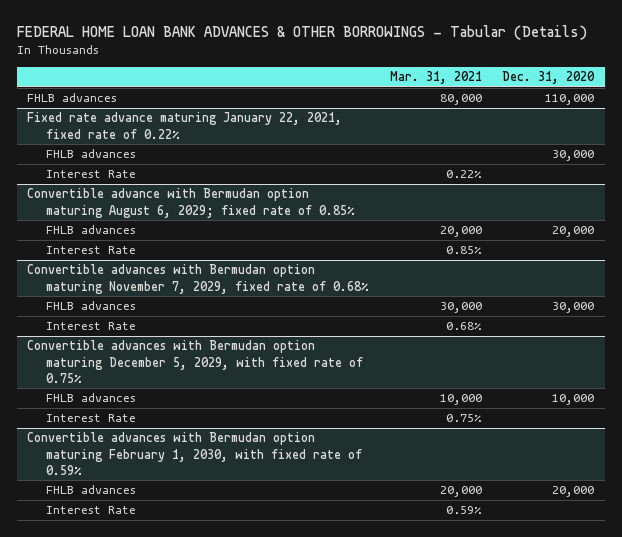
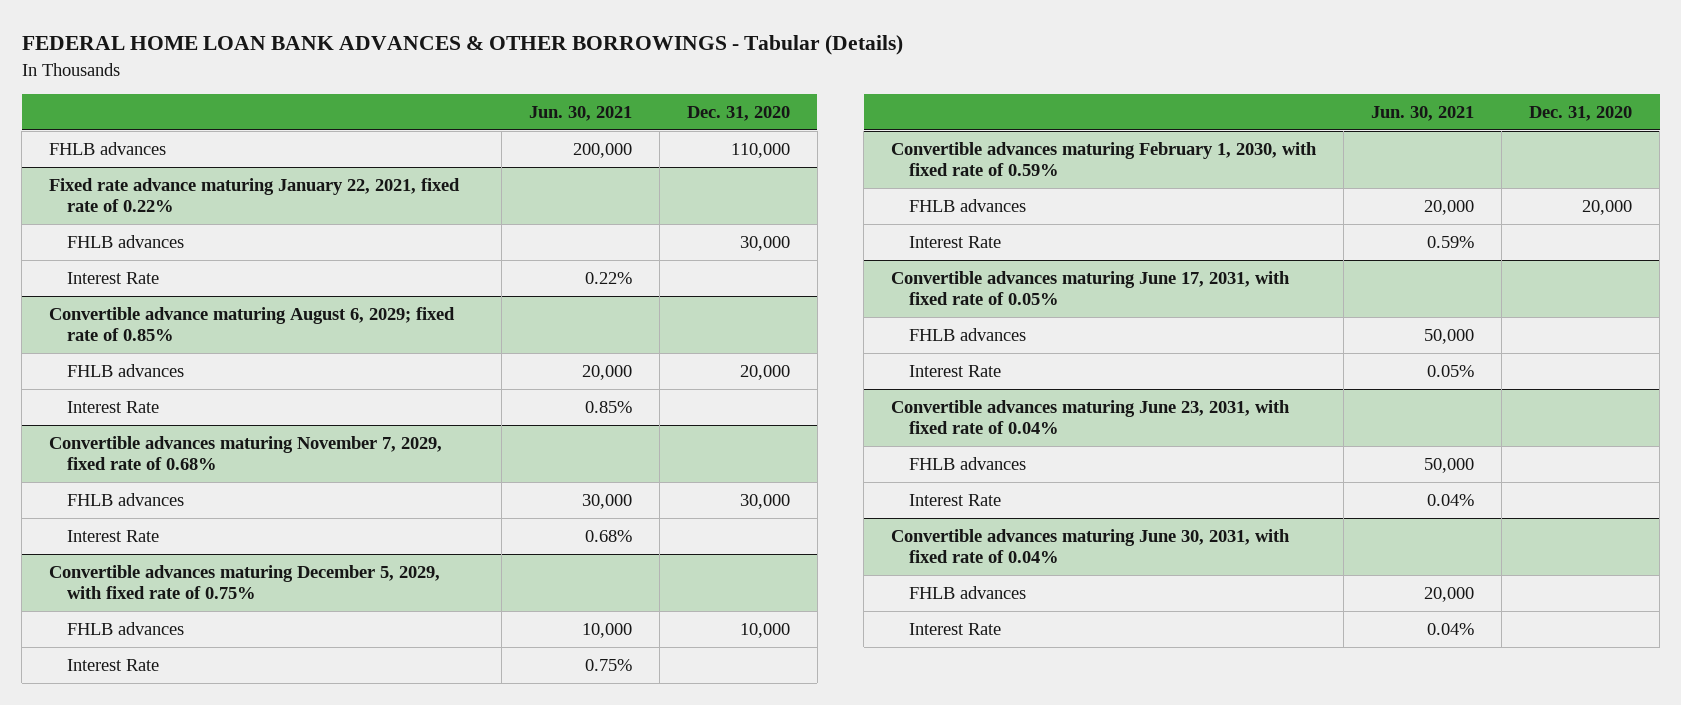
[389,71,482,85] Mar. 31, 2021 -> none
none -> [528,106,632,122] Jun. 30, 2021
[27,188,355,218] Convertible advance with Bermudan option maturing August 6, 2029; fixed rate of 0.85% -> [49,306,456,342] Convertible advance maturing August 6, 2029; fixed rate of 0.85%
[27,264,369,294] Convertible advances with Bermudan option maturing November 7, 2029, fixed rate of 0.68% -> [49,435,443,471] Convertible advances maturing November 7, 2029, fixed rate of 0.68%
[27,340,363,383] Convertible advances with Bermudan option maturing December 5, 2029, with fixed rate of 0.75% -> [49,564,441,600] Convertible advances maturing December 5, 2029, with fixed rate of 0.75%
[27,432,362,475] Convertible advances with Bermudan option maturing February 1, 2030, with fixed rate of 0.59% -> [891,141,1318,177] Convertible advances maturing February 1, 2030, with fixed rate of 0.59%
none -> [891,270,1291,306] Convertible advances maturing June 17, 2031, with fixed rate of 0.05%
none -> [908,327,1026,341] FHLB advances
none -> [908,364,1001,377] Interest Rate
none -> [891,399,1291,435] Convertible advances maturing June 23, 2031, with fixed rate of 0.04%
none -> [908,456,1026,470] FHLB advances
none -> [908,493,1001,506] Interest Rate
none -> [891,528,1291,564] Convertible advances maturing June 30, 2031, with fixed rate of 0.04%
none -> [908,585,1026,599] FHLB advances
none -> [908,622,1001,635] Interest Rate

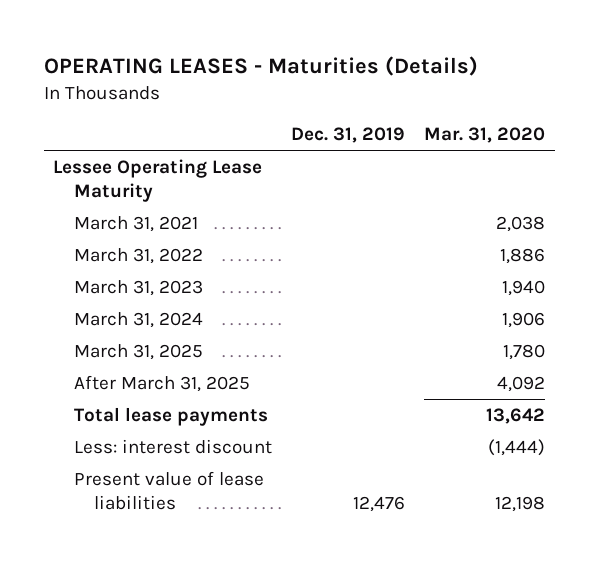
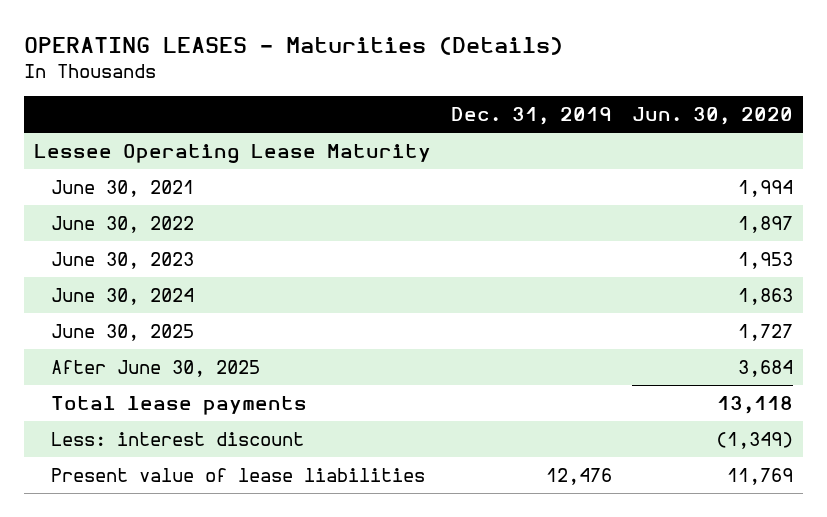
[424,126,546,143] Mar. 31, 2020 -> none
none -> [632,107,794,126] Jun. 30, 2020
[73,216,198,233] March 31, 2021 -> [51,179,195,197] June 30, 2021
[73,248,203,265] March 31, 2022 -> [51,215,195,233] June 30, 2022
[73,280,203,297] March 31, 2023 -> [51,251,195,269] June 30, 2023
[73,312,203,329] March 31, 2024 -> [51,287,195,305] June 30, 2024
[73,344,203,361] March 31, 2025 -> [51,323,195,341] June 30, 2025
[73,375,250,393] After March 31, 2025 -> [51,359,261,377] After June 30, 2025

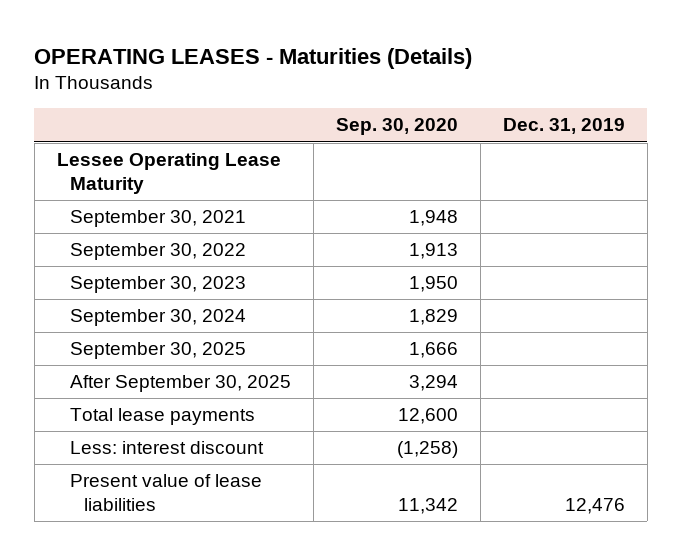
[632,107,794,126] Jun. 30, 2020 -> none
none -> [336,118,459,136] Sep. 30, 2020
[51,179,195,197] June 30, 2021 -> [70,210,247,228] September 30, 2021
[51,215,195,233] June 30, 2022 -> [70,243,247,261] September 30, 2022
[51,251,195,269] June 30, 2023 -> [70,276,247,294] September 30, 2023
[51,287,195,305] June 30, 2024 -> [70,309,247,327] September 30, 2024
[51,323,195,341] June 30, 2025 -> [70,342,247,360] September 30, 2025
[51,359,261,377] After June 30, 2025 -> [70,375,292,393] After September 30, 2025

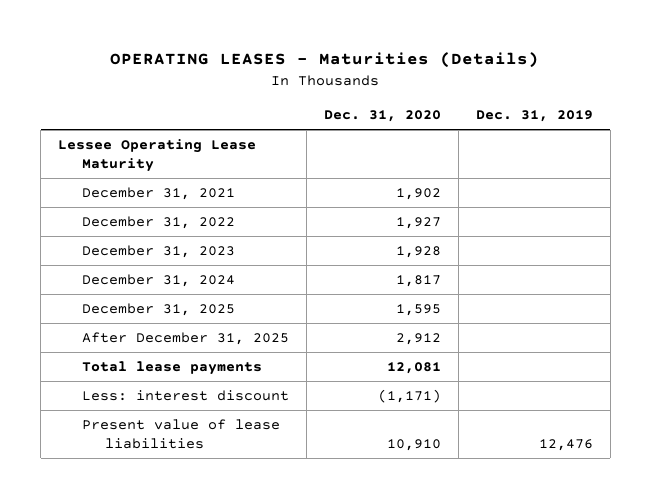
[336,118,459,136] Sep. 30, 2020 -> none
none -> [323,110,441,123] Dec. 31, 2020
[70,210,247,228] September 30, 2021 -> [81,187,235,201] December 31, 2021
[70,243,247,261] September 30, 2022 -> [81,216,235,230] December 31, 2022
[70,276,247,294] September 30, 2023 -> [81,245,235,259] December 31, 2023
[70,309,247,327] September 30, 2024 -> [81,274,235,288] December 31, 2024
[70,342,247,360] September 30, 2025 -> [81,303,235,317] December 31, 2025
[70,375,292,393] After September 30, 2025 -> [81,332,289,346] After December 31, 2025

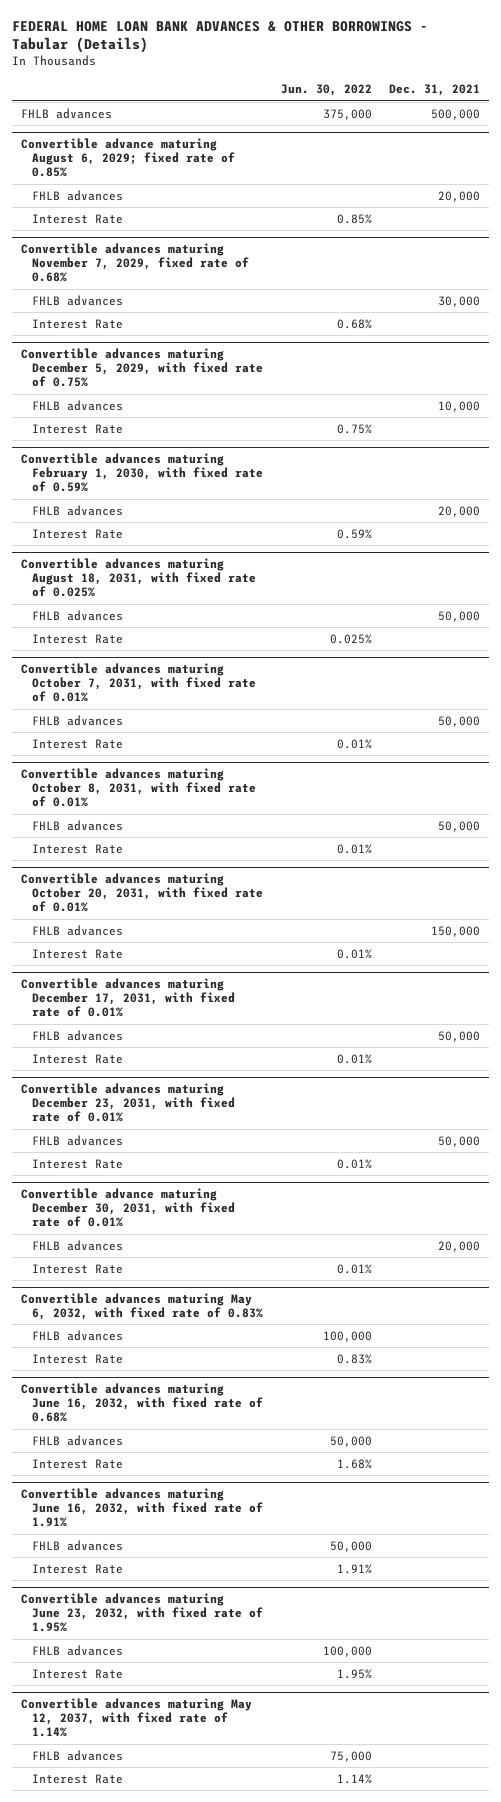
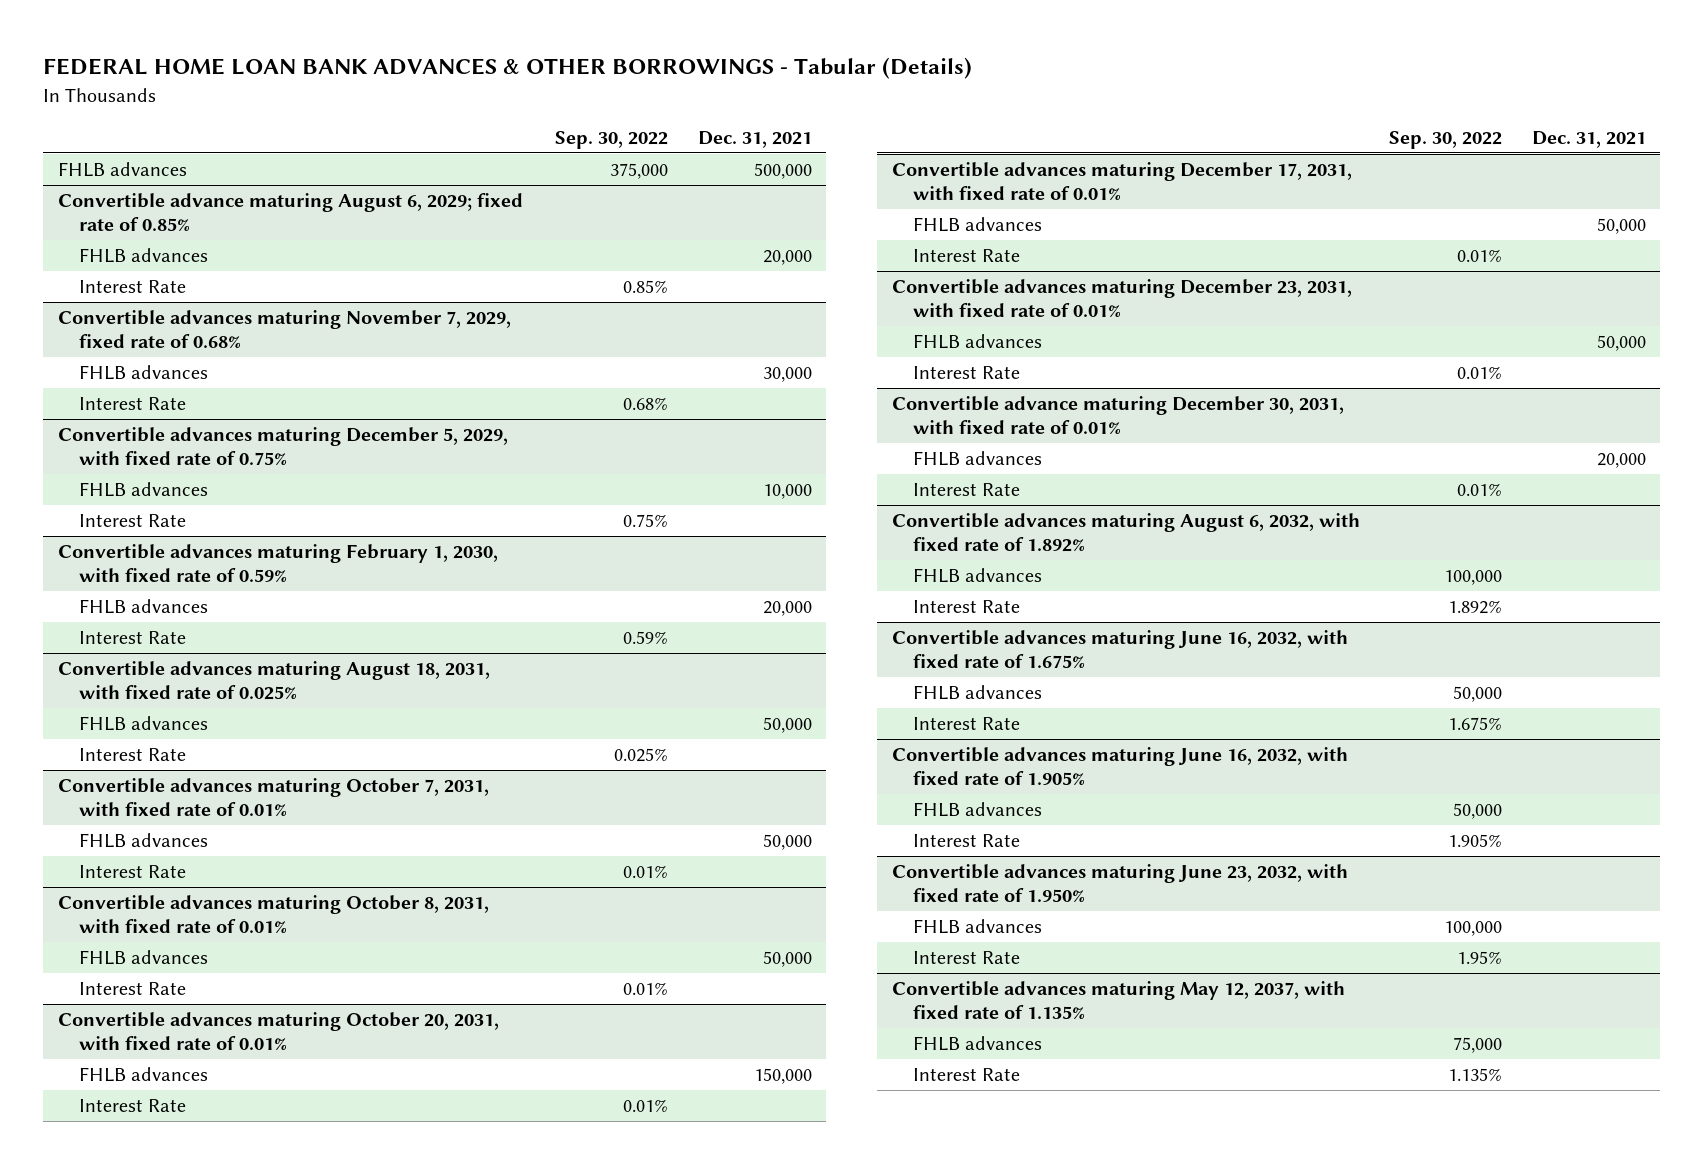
[280,84,372,97] Jun. 30, 2022 -> none
none -> [555,130,669,149] Sep. 30, 2022
[20,1292,264,1321] Convertible advances maturing May 6, 2032, with fixed rate of 0.83% -> [891,513,1360,552] Convertible advances maturing August 6, 2032, with fixed rate of 1.892%
[20,1382,264,1423] Convertible advances maturing June 16, 2032, with fixed rate of 0.68% -> [891,630,1348,668] Convertible advances maturing June 16, 2032, with fixed rate of 1.675%
[20,1487,264,1528] Convertible advances maturing June 16, 2032, with fixed rate of 1.91% -> [891,747,1348,785] Convertible advances maturing June 16, 2032, with fixed rate of 1.905%
[20,1592,264,1633] Convertible advances maturing June 23, 2032, with fixed rate of 1.95% -> [891,864,1348,902] Convertible advances maturing June 23, 2032, with fixed rate of 1.950%
[20,1697,252,1738] Convertible advances maturing May 12, 2037, with fixed rate of 1.14% -> [891,981,1345,1019] Convertible advances maturing May 12, 2037, with fixed rate of 1.135%

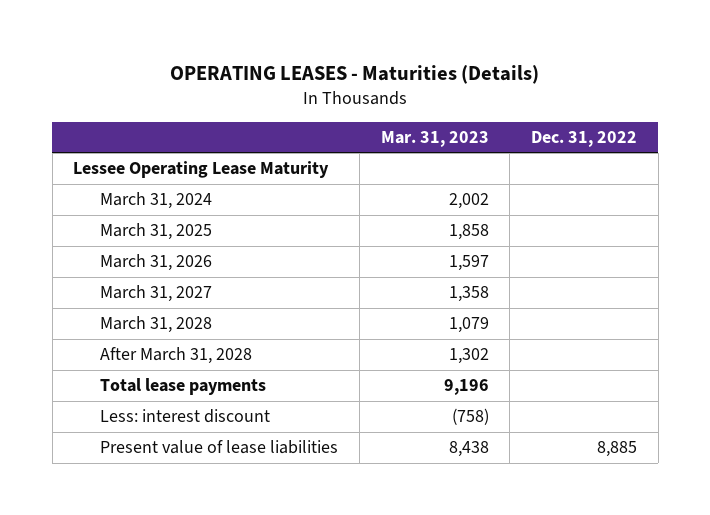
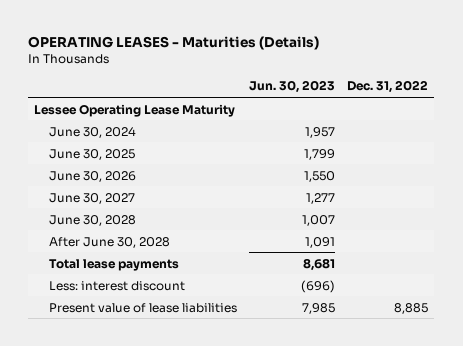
[380,130,489,147] Mar. 31, 2023 -> none
none -> [249,80,336,94] Jun. 30, 2023
[100,192,213,210] March 31, 2024 -> [49,126,137,138] June 30, 2024
[100,223,213,241] March 31, 2025 -> [49,148,136,160] June 30, 2025
[100,254,213,272] March 31, 2026 -> [49,170,137,182] June 30, 2026
[100,285,213,303] March 31, 2027 -> [49,192,136,204] June 30, 2027
[100,316,213,334] March 31, 2028 -> [49,214,137,226] June 30, 2028
[100,347,253,365] After March 31, 2028 -> [49,236,171,248] After June 30, 2028

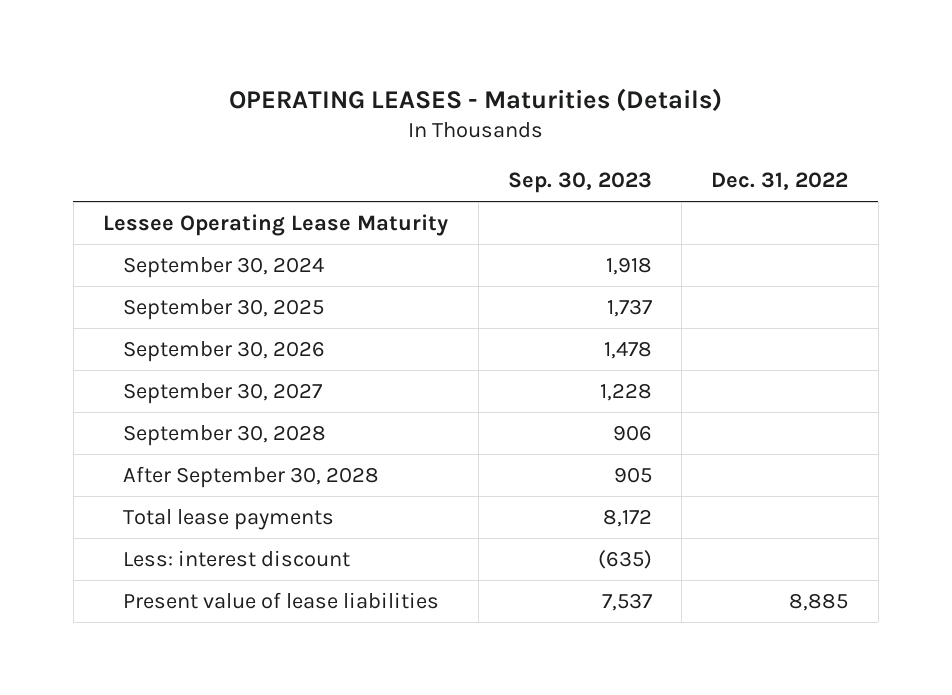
[249,80,336,94] Jun. 30, 2023 -> none
none -> [507,172,652,194] Sep. 30, 2023
[49,126,137,138] June 30, 2024 -> [123,256,325,278] September 30, 2024
[49,148,136,160] June 30, 2025 -> [123,298,325,320] September 30, 2025
[49,170,137,182] June 30, 2026 -> [123,340,326,362] September 30, 2026
[49,192,136,204] June 30, 2027 -> [123,382,323,404] September 30, 2027
[49,214,137,226] June 30, 2028 -> [123,424,327,446] September 30, 2028
[49,236,171,248] After June 30, 2028 -> [123,465,380,488] After September 30, 2028

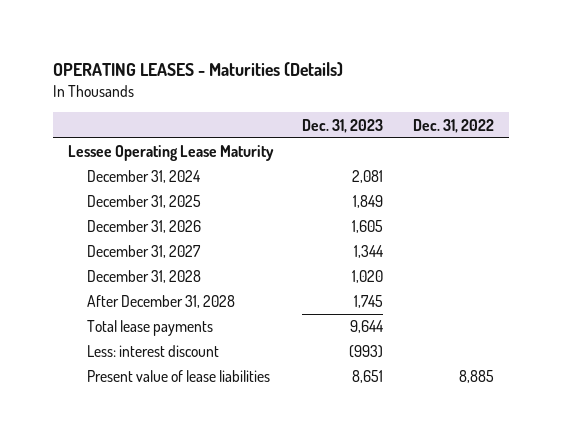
[507,172,652,194] Sep. 30, 2023 -> none
none -> [302,118,384,133] Dec. 31, 2023
[123,256,325,278] September 30, 2024 -> [87,170,202,184] December 31, 2024
[123,298,325,320] September 30, 2025 -> [87,195,202,209] December 31, 2025
[123,340,326,362] September 30, 2026 -> [87,220,202,234] December 31, 2026
[123,382,323,404] September 30, 2027 -> [87,245,202,259] December 31, 2027
[123,424,327,446] September 30, 2028 -> [87,270,202,284] December 31, 2028
[123,465,380,488] After September 30, 2028 -> [87,295,236,309] After December 31, 2028

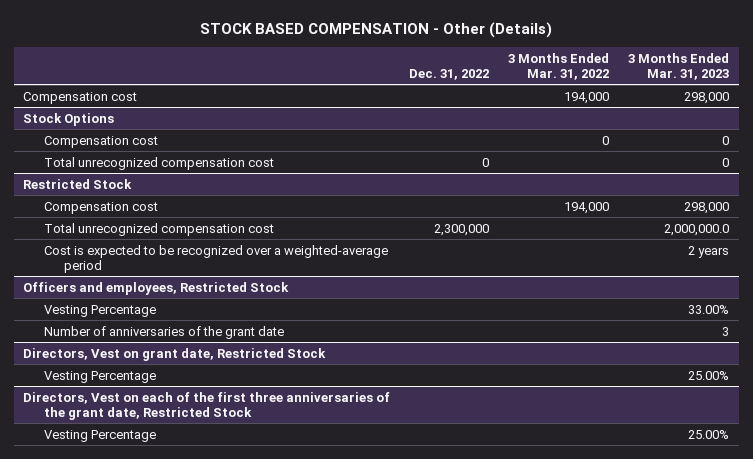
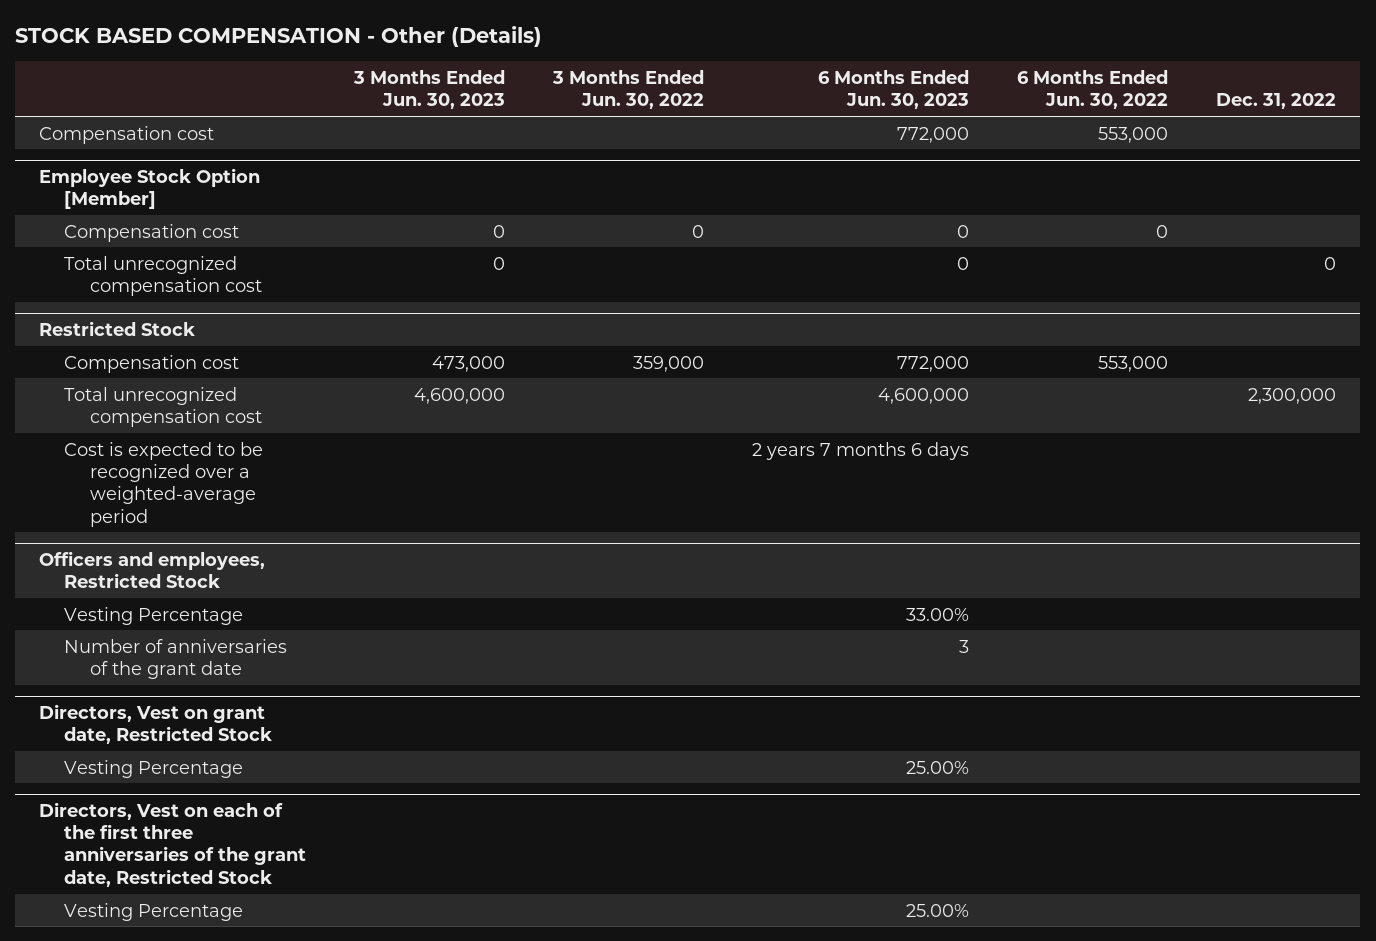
[508,52,610,80] 3 Months Ended Mar. 31, 2022 -> none
[628,52,730,80] 3 Months Ended Mar. 31, 2023 -> none
none -> [353,70,506,110] 3 Months Ended Jun. 30, 2023
none -> [552,70,705,110] 3 Months Ended Jun. 30, 2022
none -> [818,70,970,110] 6 Months Ended Jun. 30, 2023
none -> [1017,70,1169,110] 6 Months Ended Jun. 30, 2022
[23,112,115,126] Stock Options -> [39,167,261,210] Employee Stock Option [Member]

